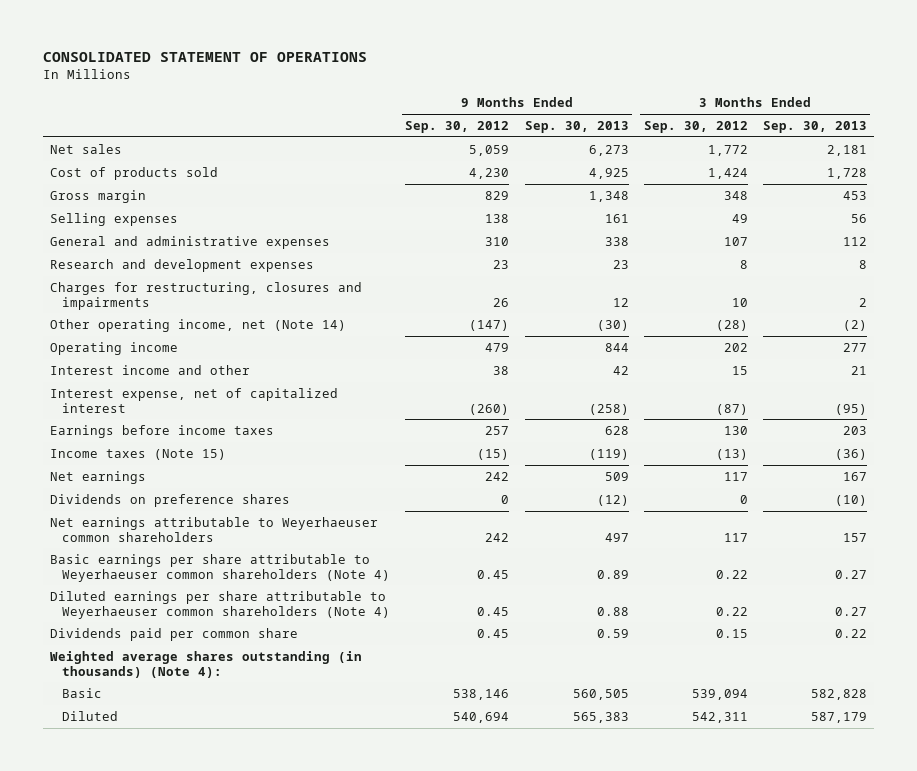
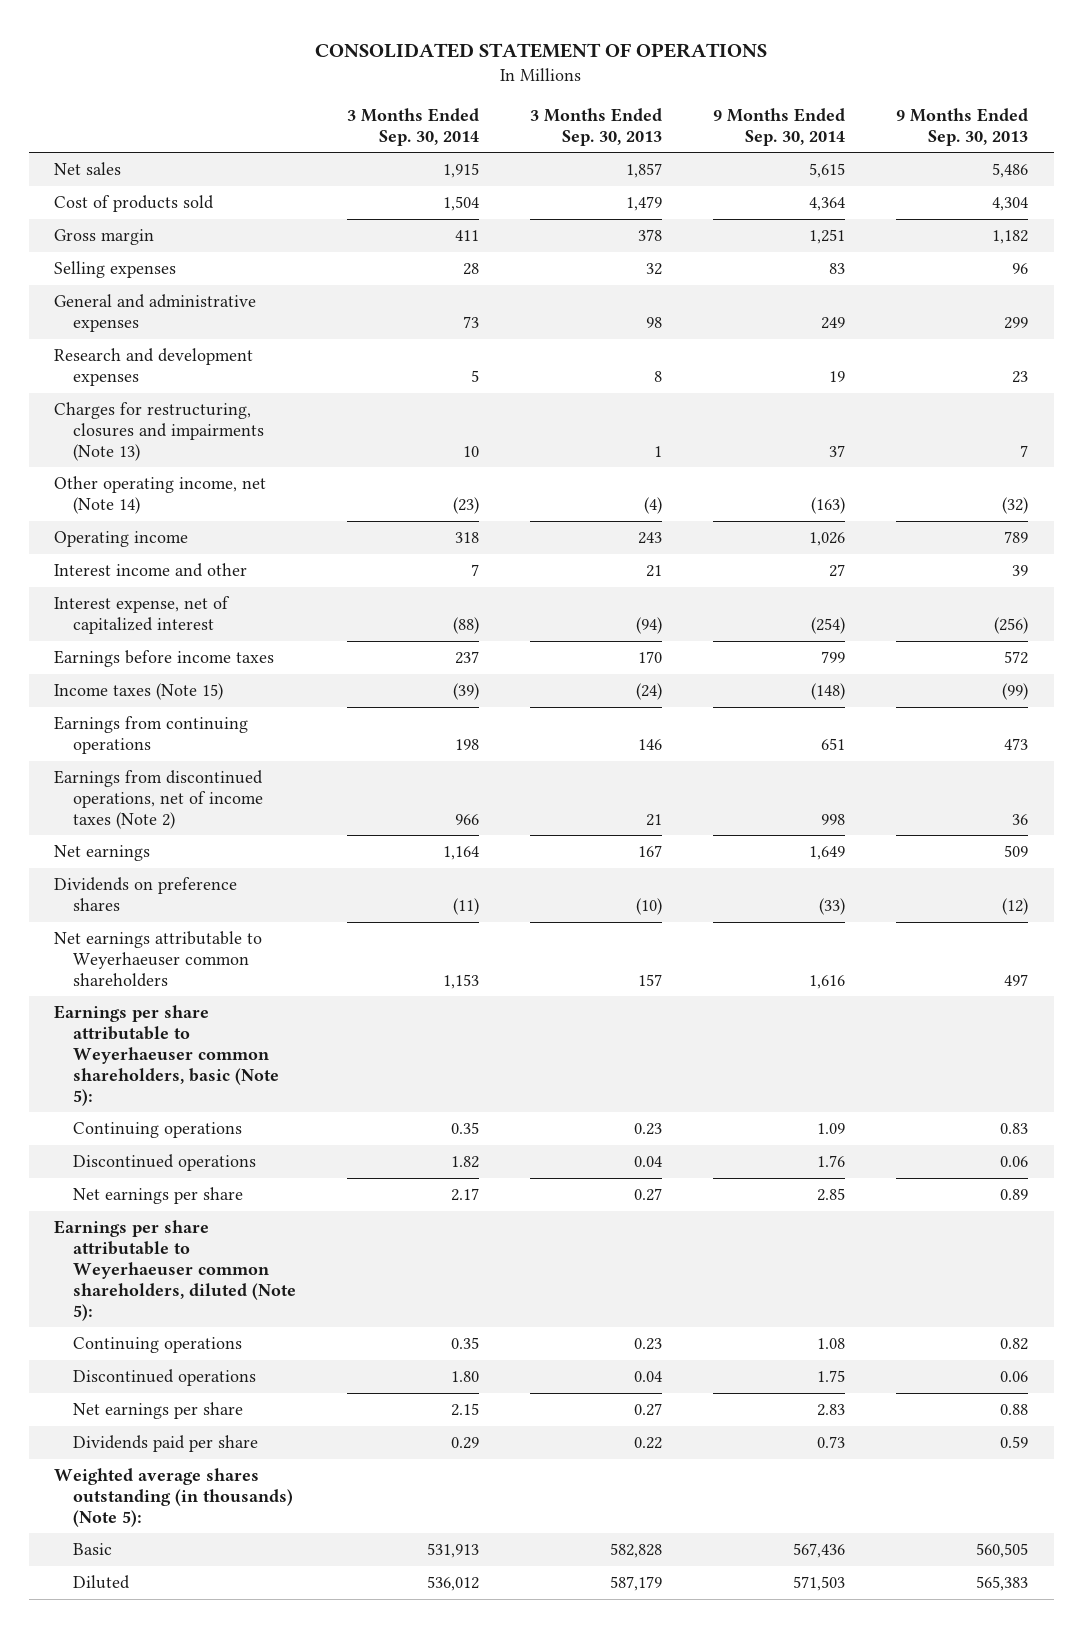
[405,121,510,134] Sep. 30, 2012 -> none
[643,121,748,134] Sep. 30, 2012 -> none
none -> [346,107,479,146] 3 Months Ended Sep. 30, 2014
none -> [713,107,846,146] 9 Months Ended Sep. 30, 2014
[588,144,629,156] 6,273 -> [992,163,1029,179] 5,486
[826,144,867,156] 2,181 -> [625,163,662,179] 1,857
[588,167,629,179] 4,925 -> [992,197,1029,212] 4,304
[826,167,867,179] 1,728 -> [625,196,662,212] 1,479
[588,190,629,202] 1,348 -> [992,230,1029,245] 1,182
[842,190,867,200] 453 -> [637,229,662,242] 378
[604,213,629,223] 161 -> [1012,263,1029,275] 96
[850,213,867,223] 56 -> [645,263,662,276] 32
[604,236,629,246] 338 -> [1004,317,1029,330] 299
[842,236,867,246] 112 -> [645,317,662,329] 98
[50,281,363,310] Charges for restructuring, closures and impairments -> [54,402,264,461] Charges for restructuring, closures and impairments (Note 13)
[612,297,629,307] 12 -> [1020,444,1029,457] 7
[858,297,867,307] 2 -> [653,445,662,457] 1
[596,319,629,331] (30) -> [1002,497,1029,515] (32)
[842,319,867,331] (2) -> [643,497,662,515] (4)
[604,342,629,352] 844 -> [1004,531,1029,544] 789
[842,342,867,352] 277 -> [637,532,662,545] 243
[612,365,629,375] 42 -> [1012,565,1029,577] 39
[588,403,629,415] (258) -> [994,617,1029,635] (256)
[834,403,867,415] (95) -> [635,617,662,635] (94)
[604,425,629,435] 628 -> [1004,651,1029,665] 572
[842,425,867,435] 203 -> [637,651,662,664] 170
[588,448,629,460] (119) -> [1002,683,1029,701] (99)
[834,448,867,460] (36) -> [635,683,662,701] (24)
none -> [54,716,249,755] Earnings from continuing operations
none -> [54,770,264,829] Earnings from discontinued operations, net of income taxes (Note 2)
none -> [54,1005,279,1106] Earnings per share attributable to Weyerhaeuser common shareholders, basic (Note 5):
none -> [72,1122,242,1139] Continuing operations
none -> [72,1154,256,1172] Discontinued operations
[50,553,391,582] Basic earnings per share attributable to Weyerhaeuser common shareholders (Note 4) -> [72,1187,243,1205] Net earnings per share
none -> [54,1220,296,1321] Earnings per share attributable to Weyerhaeuser common shareholders, diluted (Note 5):
none -> [72,1337,242,1354] Continuing operations
none -> [72,1369,256,1387] Discontinued operations
[50,590,391,619] Diluted earnings per share attributable to Weyerhaeuser common shareholders (Note 4) -> [72,1402,243,1420] Net earnings per share
[50,627,299,641] Dividends paid per common share -> [72,1435,258,1453] Dividends paid per share
[50,650,363,678] Weighted average shares outstanding (in thousands) (Note 4): -> [54,1468,293,1527] Weighted average shares outstanding (in thousands) (Note 5):

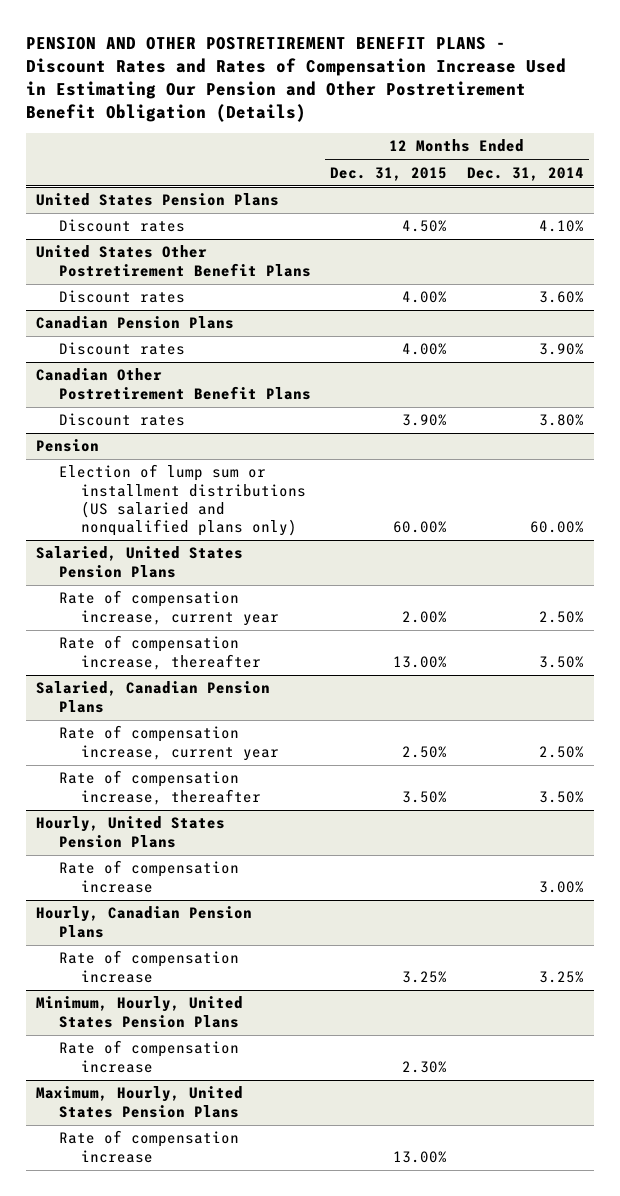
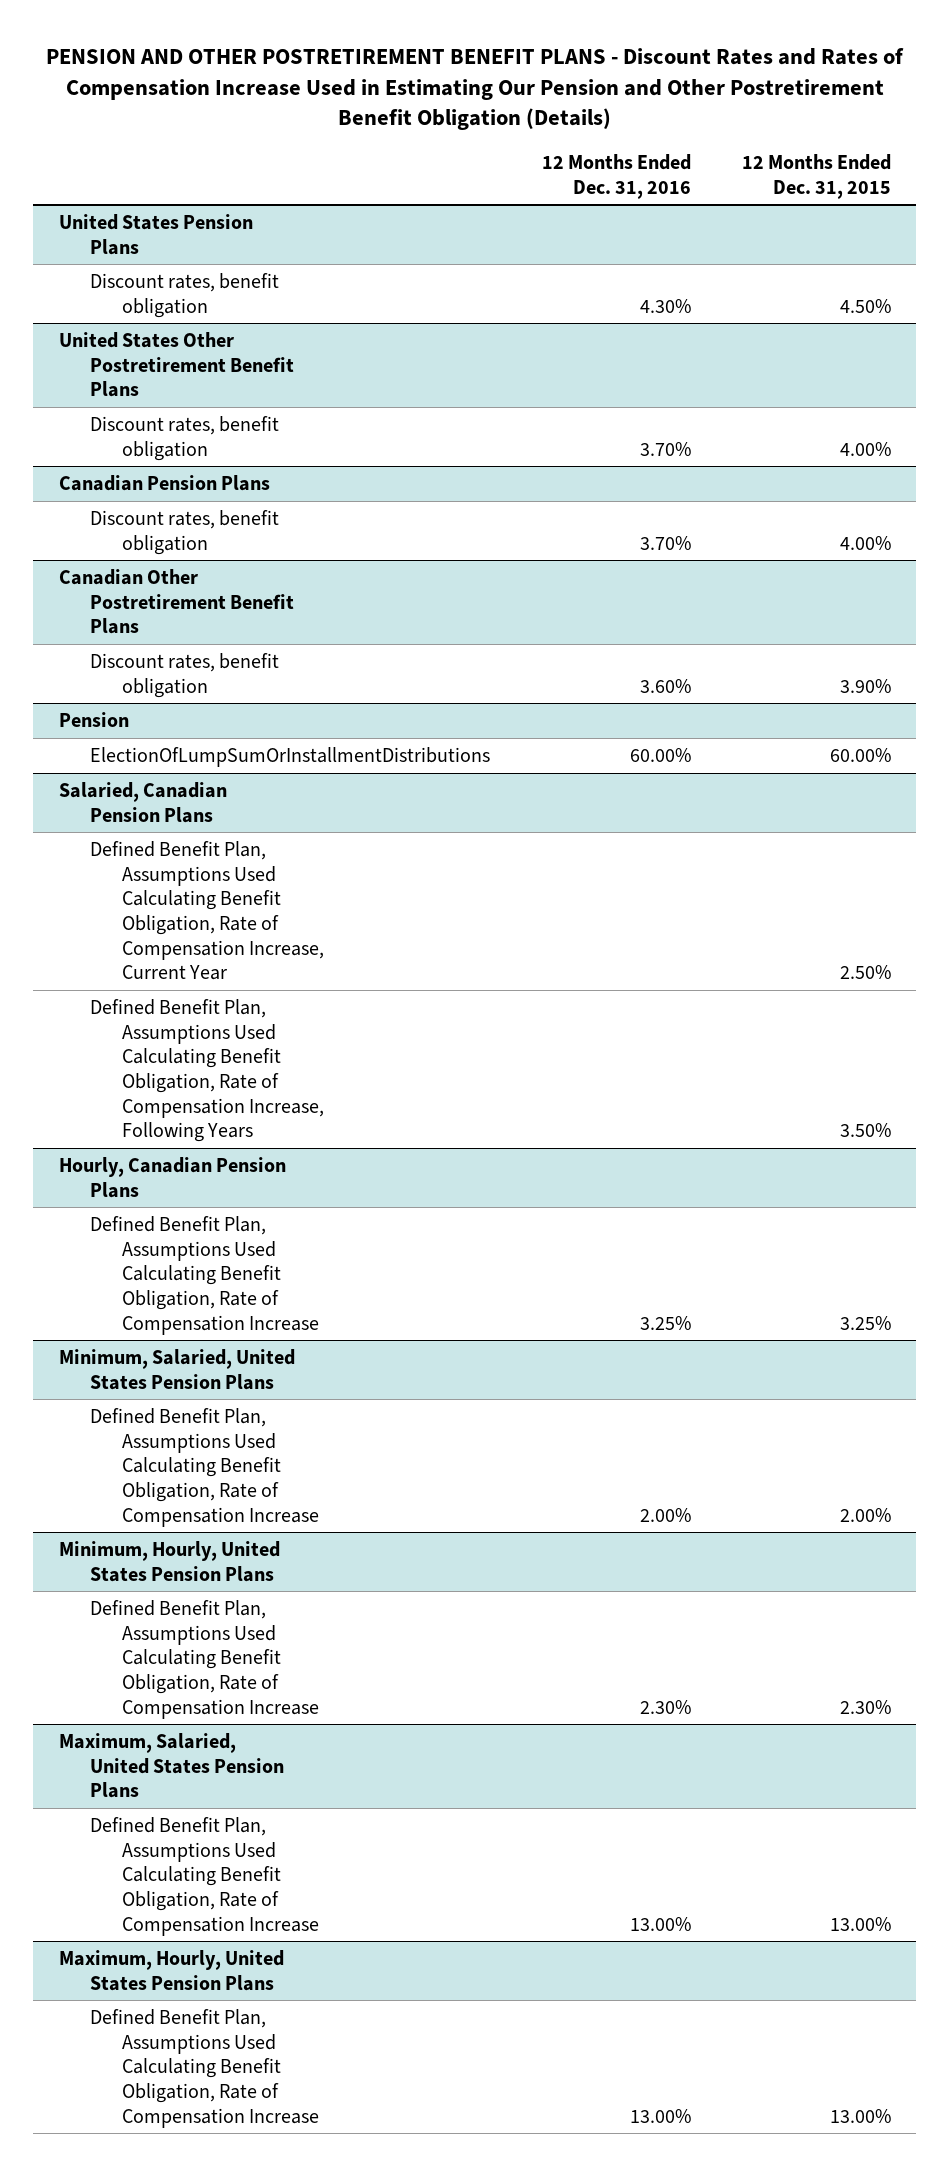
[466,166,584,181] Dec. 31, 2014 -> none
none -> [541,153,691,199] 12 Months Ended Dec. 31, 2016
[58,219,185,233] Discount rates -> [90,272,280,318] Discount rates, benefit obligation
[58,290,185,304] Discount rates -> [90,415,280,461] Discount rates, benefit obligation
[58,342,185,356] Discount rates -> [90,509,280,555] Discount rates, benefit obligation
[58,413,185,427] Discount rates -> [90,652,280,698] Discount rates, benefit obligation
[36,546,244,578] Salaried, United States Pension Plans -> none
[58,590,280,626] Rate of compensation increase, current year -> none
[58,635,262,670] Rate of compensation increase, thereafter -> none
[58,464,307,537] Election of lump sum or installment distributions (US salaried and nonqualified plans only) -> [90,746,491,767] ElectionOfLumpSumOrInstallmentDistributions
[36,816,226,848] Hourly, United States Pension Plans -> none
[58,860,239,893] Rate of compensation increase -> none
[58,725,280,761] Rate of compensation increase, current year -> [90,840,324,981] Defined Benefit Plan, Assumptions Used Calculating Benefit Obligation, Rate of Compensation Increase, Current Year
[58,770,262,805] Rate of compensation increase, thereafter -> [90,998,324,1143] Defined Benefit Plan, Assumptions Used Calculating Benefit Obligation, Rate of Compensation Increase, Following Years
[58,950,239,983] Rate of compensation increase -> [90,1215,319,1335] Defined Benefit Plan, Assumptions Used Calculating Benefit Obligation, Rate of Compensation Increase
none -> [58,1348,295,1390] Minimum, Salaried, United States Pension Plans
none -> [90,1407,319,1527] Defined Benefit Plan, Assumptions Used Calculating Benefit Obligation, Rate of Compensation Increase
[58,1040,239,1073] Rate of compensation increase -> [90,1599,319,1719] Defined Benefit Plan, Assumptions Used Calculating Benefit Obligation, Rate of Compensation Increase
none -> [58,1732,285,1799] Maximum, Salaried, United States Pension Plans
none -> [90,1816,319,1936] Defined Benefit Plan, Assumptions Used Calculating Benefit Obligation, Rate of Compensation Increase
[58,1130,239,1163] Rate of compensation increase -> [90,2008,319,2128] Defined Benefit Plan, Assumptions Used Calculating Benefit Obligation, Rate of Compensation Increase

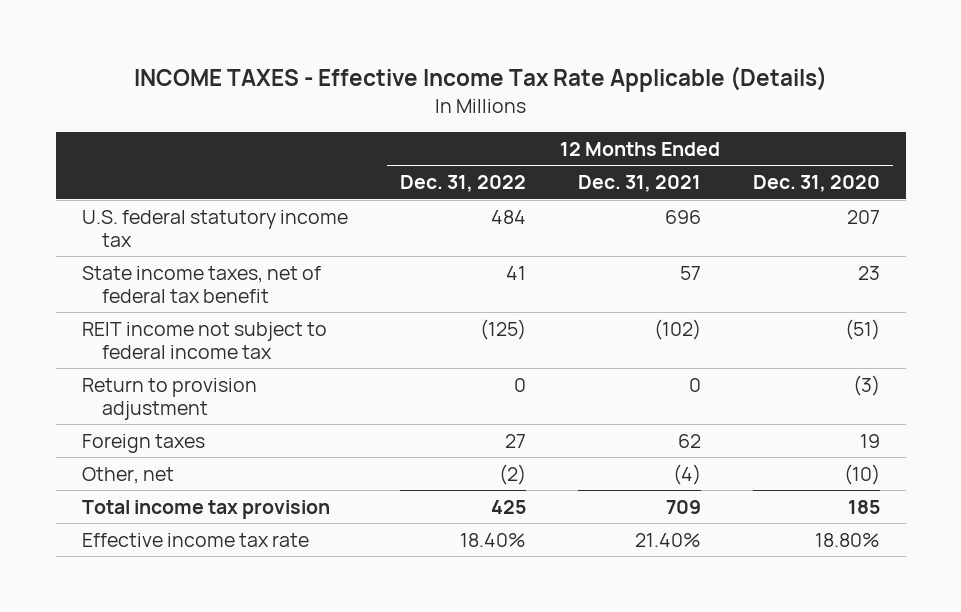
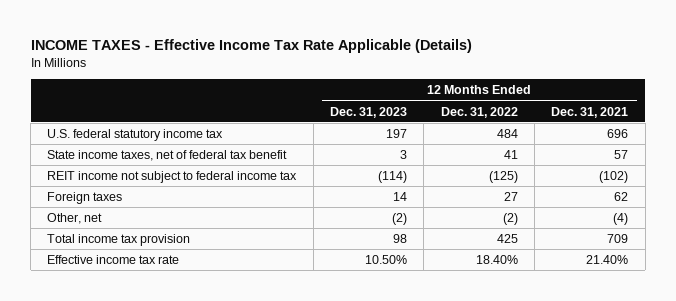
[752,175,880,193] Dec. 31, 2020 -> none
none -> [330,106,408,118] Dec. 31, 2023
[81,377,257,420] Return to provision adjustment -> none

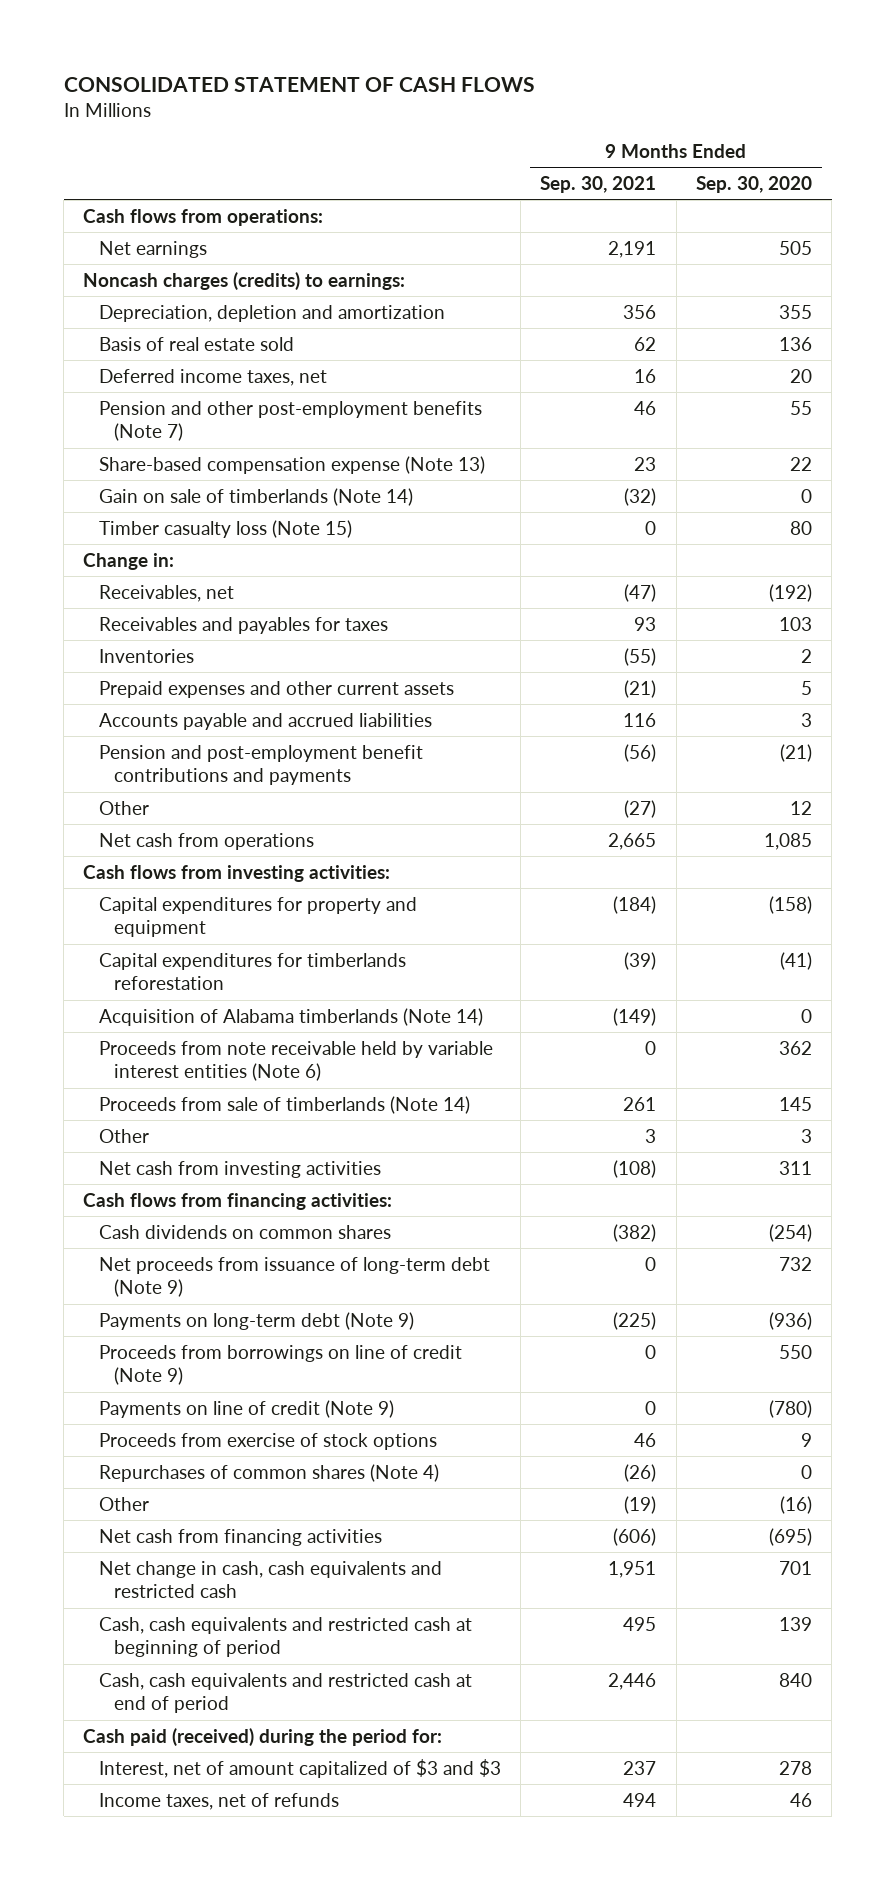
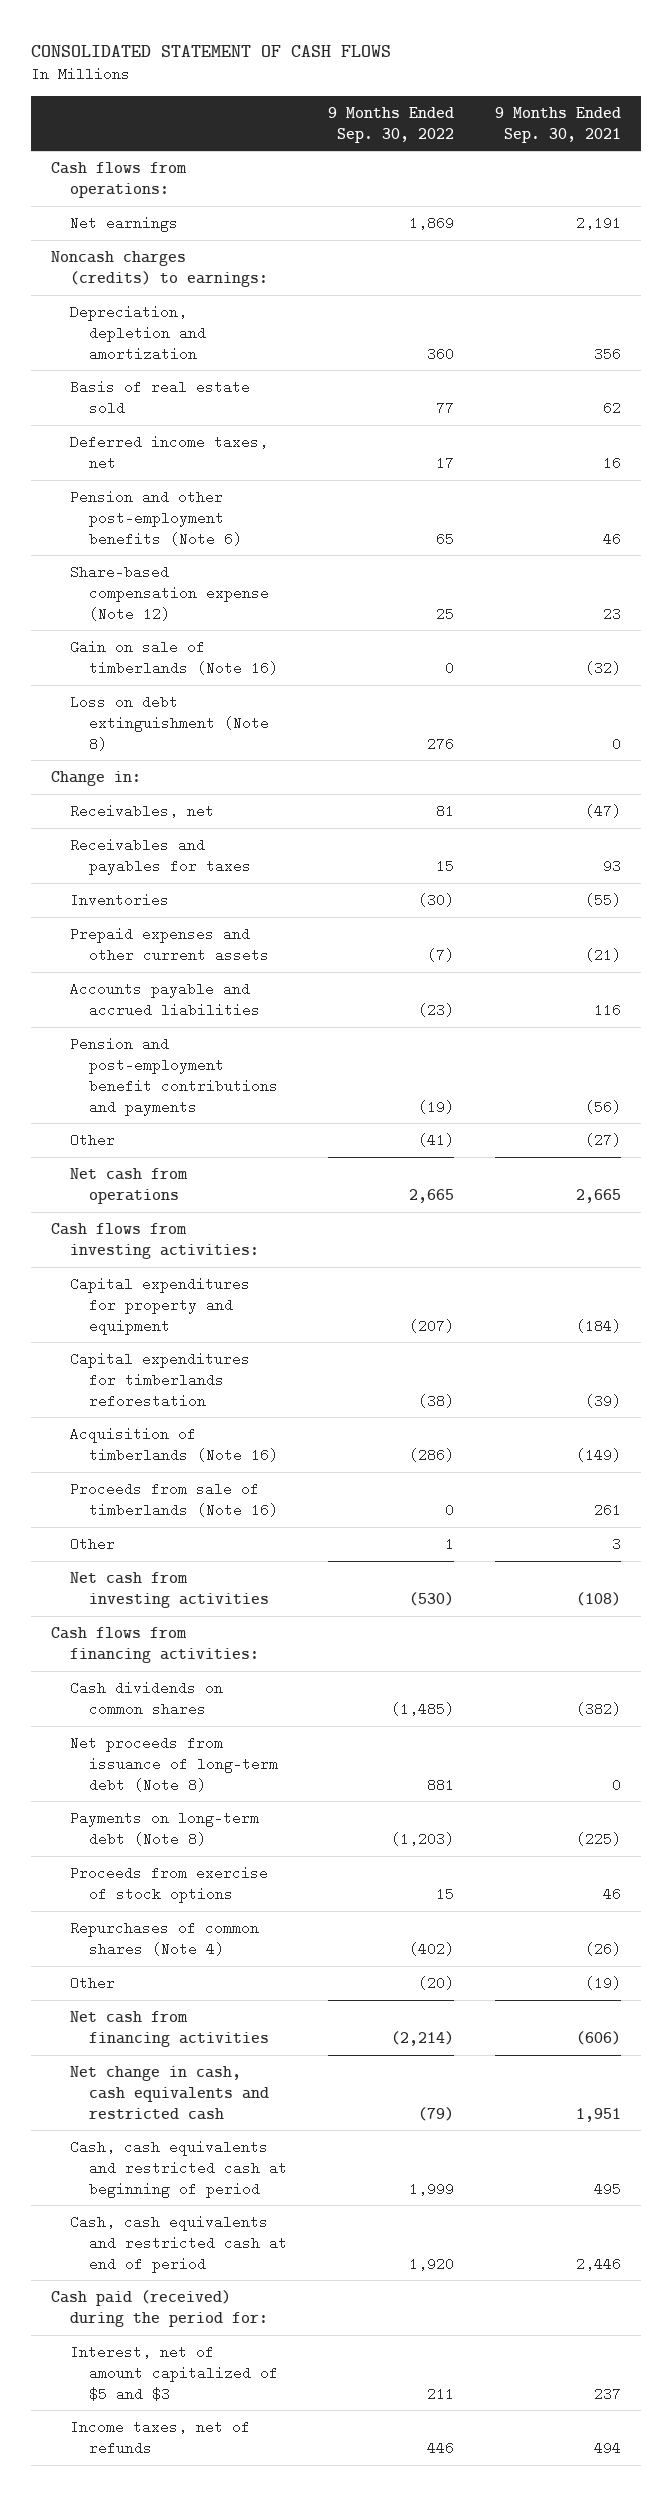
[695,175,812,193] Sep. 30, 2020 -> none
none -> [328,106,455,143] 9 Months Ended Sep. 30, 2022
[98,519,352,538] Timber casualty loss (Note 15) -> none
[98,400,482,442] Pension and other post-employment benefits (Note 7) -> [70,489,243,546] Pension and other post-employment benefits (Note 6)
[98,455,485,474] Share-based compensation expense (Note 13) -> [70,564,270,621] Share-based compensation expense (Note 12)
[98,487,413,506] Gain on sale of timberlands (Note 14) -> [70,639,279,675] Gain on sale of timberlands (Note 16)
none -> [70,694,270,751] Loss on debt extinguishment (Note 8)
[98,1040,493,1082] Proceeds from note receivable held by variable interest entities (Note 6) -> none
[98,1007,483,1026] Acquisition of Alabama timberlands (Note 14) -> [70,1426,279,1462] Acquisition of timberlands (Note 16)
[98,1095,470,1114] Proceeds from sale of timberlands (Note 14) -> [70,1481,279,1517] Proceeds from sale of timberlands (Note 16)
[98,1344,462,1386] Proceeds from borrowings on line of credit (Note 9) -> none
[98,1399,394,1418] Payments on line of credit (Note 9) -> none
[98,1256,490,1298] Net proceeds from issuance of long-term debt (Note 9) -> [70,1735,279,1792] Net proceeds from issuance of long-term debt (Note 8)
[98,1311,414,1330] Payments on long-term debt (Note 9) -> [70,1810,260,1846] Payments on long-term debt (Note 8)
[98,1758,501,1778] Interest, net of amount capitalized of $3 and $3 -> [70,2344,279,2401] Interest, net of amount capitalized of $5 and $3

